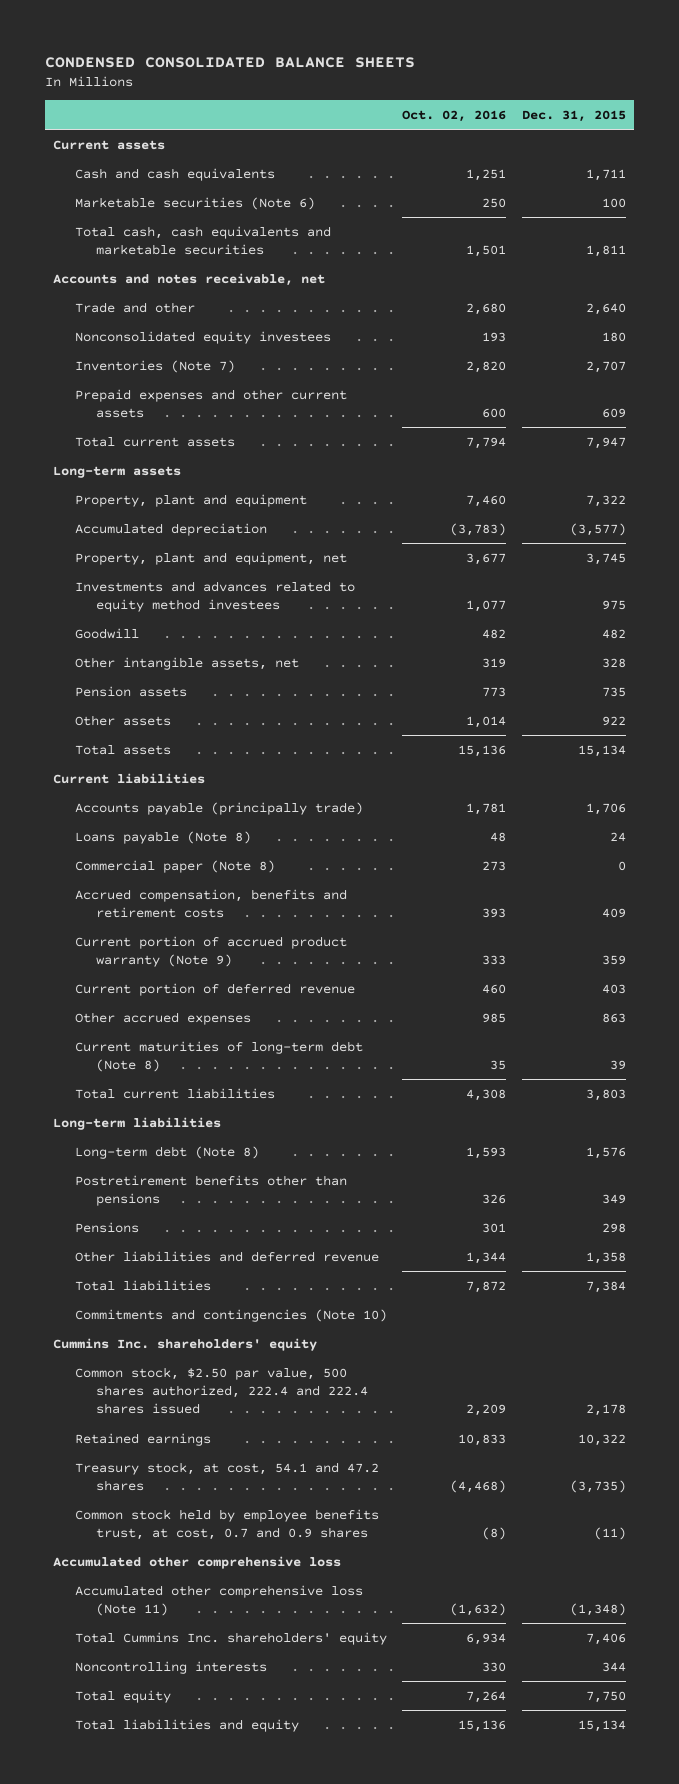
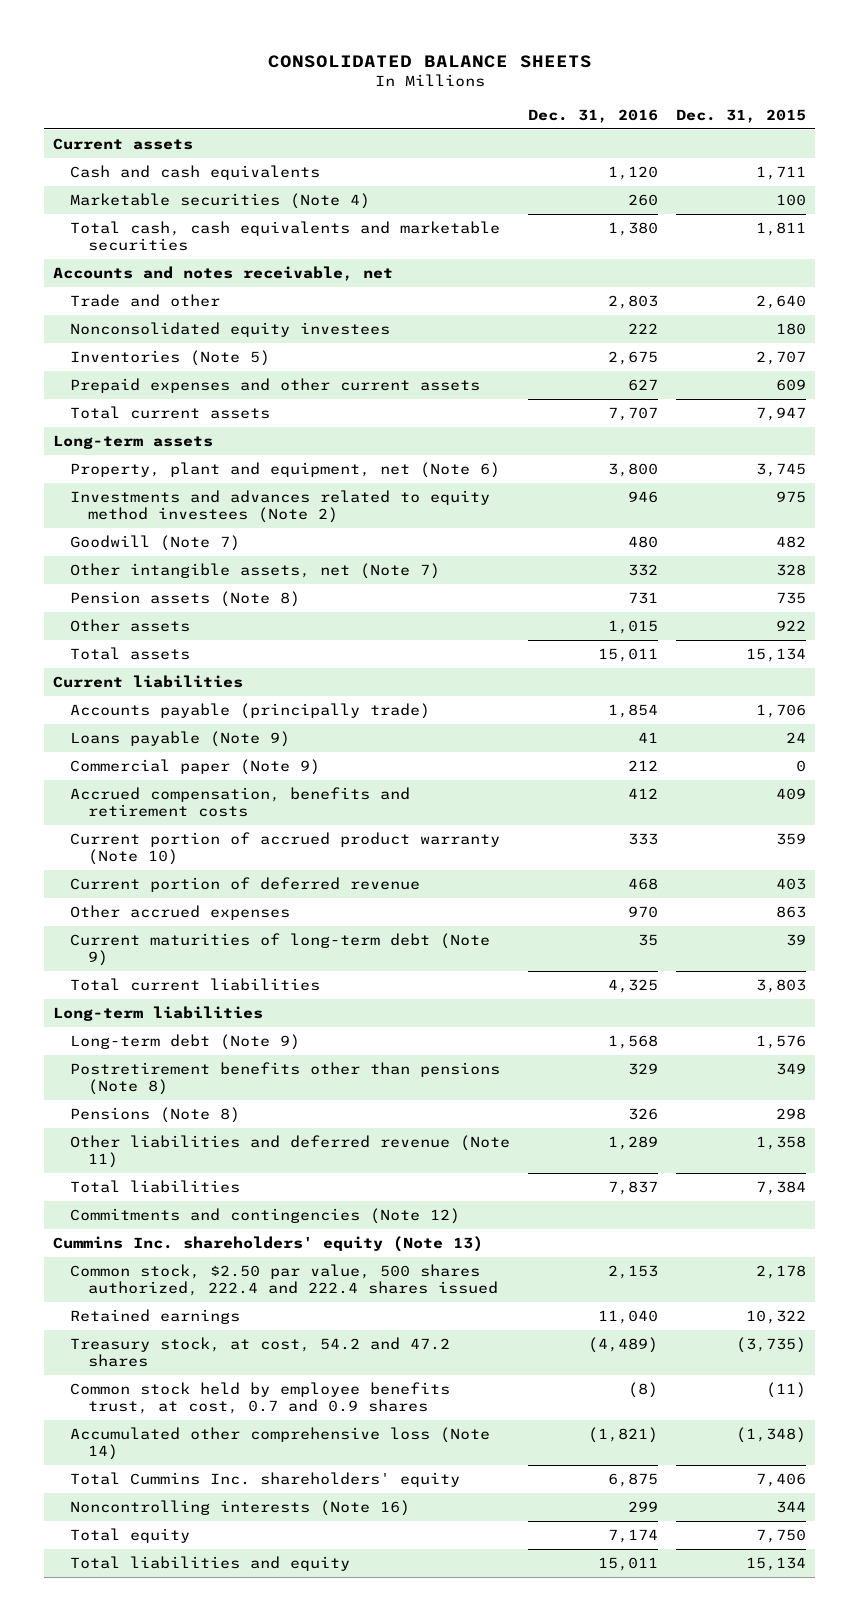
[44,56,415,68] CONDENSED CONSOLIDATED BALANCE SHEETS -> [267,54,592,68] CONSOLIDATED BALANCE SHEETS
[402,109,507,122] Oct. 02, 2016 -> none
none -> [528,108,659,123] Dec. 31, 2016
[74,196,315,210] Marketable securities (Note 6) -> [70,193,371,210] Marketable securities (Note 4)
[74,359,235,373] Inventories (Note 7) -> [70,350,271,367] Inventories (Note 5)
[74,493,307,507] Property, plant and equipment -> none
[74,522,267,536] Accumulated depreciation -> none
[74,551,347,565] Property, plant and equipment, net -> [70,462,501,479] Property, plant and equipment, net (Note 6)
[74,580,355,612] Investments and advances related to equity method investees -> [70,490,491,524] Investments and advances related to equity method investees (Note 2)
[74,627,139,639] Goodwill -> [70,535,241,552] Goodwill (Note 7)
[74,656,299,670] Other intangible assets, net -> [70,563,441,580] Other intangible assets, net (Note 7)
[74,685,187,697] Pension assets -> [70,591,301,608] Pension assets (Note 8)
[74,830,251,844] Loans payable (Note 8) -> [70,731,291,748] Loans payable (Note 9)
[74,859,275,873] Commercial paper (Note 8) -> [70,759,321,776] Commercial paper (Note 9)
[74,935,347,967] Current portion of accrued product warranty (Note 9) -> [70,832,501,866] Current portion of accrued product warranty (Note 10)
[74,1040,363,1072] Current maturities of long-term debt (Note 8) -> [70,933,491,967] Current maturities of long-term debt (Note 9)
[74,1145,259,1159] Long-term debt (Note 8) -> [70,1034,301,1051] Long-term debt (Note 9)
[74,1174,347,1206] Postretirement benefits other than pensions -> [70,1062,501,1096] Postretirement benefits other than pensions (Note 8)
[74,1221,139,1233] Pensions -> [70,1107,241,1124] Pensions (Note 8)
[74,1250,379,1262] Other liabilities and deferred revenue -> [70,1135,511,1169] Other liabilities and deferred revenue (Note 11)
[74,1308,387,1322] Commitments and contingencies (Note 10) -> [70,1208,461,1225] Commitments and contingencies (Note 12)
[52,1337,317,1351] Cummins Inc. shareholders' equity -> [53,1236,484,1253] Cummins Inc. shareholders' equity (Note 13)
[74,1461,379,1491] Treasury stock, at cost, 54.1 and 47.2 shares -> [70,1337,451,1368] Treasury stock, at cost, 54.2 and 47.2 shares
[52,1555,341,1569] Accumulated other comprehensive loss -> none
[74,1584,363,1616] Accumulated other comprehensive loss (Note 11) -> [70,1427,491,1461] Accumulated other comprehensive loss (Note 14)
[74,1660,267,1674] Noncontrolling interests -> [70,1500,411,1517] Noncontrolling interests (Note 16)

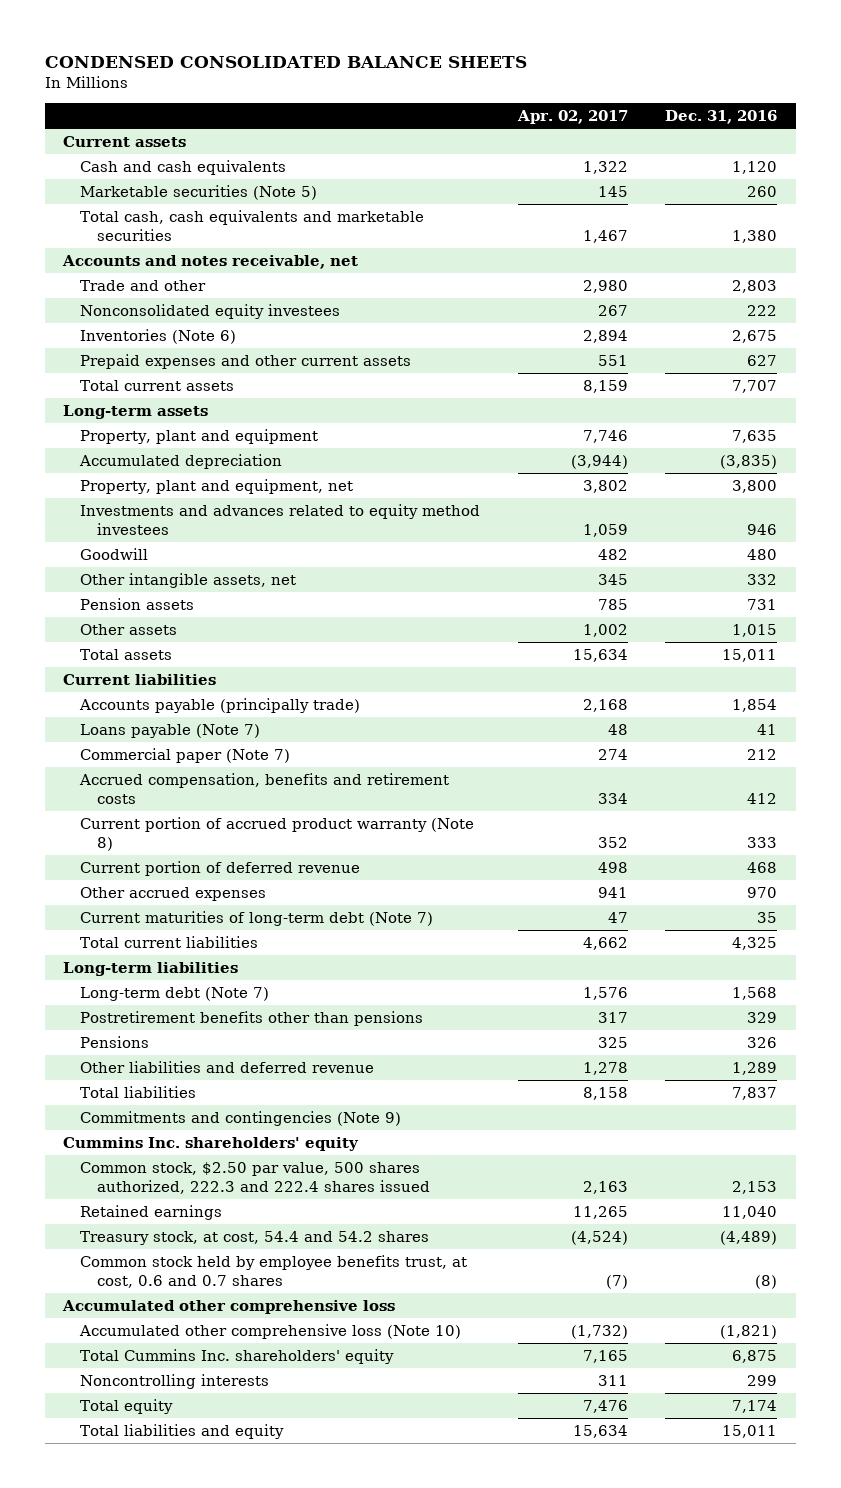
[267,54,592,68] CONSOLIDATED BALANCE SHEETS -> [44,55,527,68] CONDENSED CONSOLIDATED BALANCE SHEETS
[675,108,806,123] Dec. 31, 2015 -> none
none -> [516,109,628,124] Apr. 02, 2017
[70,193,371,210] Marketable securities (Note 4) -> [80,185,318,201] Marketable securities (Note 5)
[70,350,271,367] Inventories (Note 5) -> [80,329,237,345] Inventories (Note 6)
none -> [80,429,319,445] Property, plant and equipment
none -> [79,454,283,470] Accumulated depreciation
[70,462,501,479] Property, plant and equipment, net (Note 6) -> [80,479,354,495] Property, plant and equipment, net
[70,490,491,524] Investments and advances related to equity method investees (Note 2) -> [80,504,481,535] Investments and advances related to equity method investees
[70,535,241,552] Goodwill (Note 7) -> [80,548,149,561] Goodwill
[70,563,441,580] Other intangible assets, net (Note 7) -> [80,573,297,589] Other intangible assets, net
[70,591,301,608] Pension assets (Note 8) -> [80,598,195,611] Pension assets
[70,731,291,748] Loans payable (Note 9) -> [80,724,261,739] Loans payable (Note 7)
[70,759,321,776] Commercial paper (Note 9) -> [80,748,291,764] Commercial paper (Note 7)
[70,832,501,866] Current portion of accrued product warranty (Note 10) -> [80,817,475,851] Current portion of accrued product warranty (Note 8)
[70,933,491,967] Current maturities of long-term debt (Note 9) -> [80,911,434,927] Current maturities of long-term debt (Note 7)
[70,1034,301,1051] Long-term debt (Note 9) -> [80,987,270,1002] Long-term debt (Note 7)
[70,1062,501,1096] Postretirement benefits other than pensions (Note 8) -> [80,1011,424,1027] Postretirement benefits other than pensions
[70,1107,241,1124] Pensions (Note 8) -> [80,1036,150,1049] Pensions
[70,1135,511,1169] Other liabilities and deferred revenue (Note 11) -> [80,1061,375,1074] Other liabilities and deferred revenue
[70,1208,461,1225] Commitments and contingencies (Note 12) -> [80,1111,402,1127] Commitments and contingencies (Note 9)
[53,1236,484,1253] Cummins Inc. shareholders' equity (Note 13) -> [63,1137,360,1152] Cummins Inc. shareholders' equity
[70,1264,498,1297] Common stock, $2.50 par value, 500 shares authorized, 222.4 and 222.4 shares issued -> [80,1162,430,1194] Common stock, $2.50 par value, 500 shares authorized, 222.3 and 222.4 shares issued
[70,1337,451,1368] Treasury stock, at cost, 54.2 and 47.2 shares -> [80,1231,430,1246] Treasury stock, at cost, 54.4 and 54.2 shares
[70,1382,451,1415] Common stock held by employee benefits trust, at cost, 0.7 and 0.9 shares -> [80,1255,468,1288] Common stock held by employee benefits trust, at cost, 0.6 and 0.7 shares
none -> [62,1300,396,1315] Accumulated other comprehensive loss
[70,1427,491,1461] Accumulated other comprehensive loss (Note 14) -> [79,1324,462,1340] Accumulated other comprehensive loss (Note 10)
[70,1500,411,1517] Noncontrolling interests (Note 16) -> [80,1374,270,1390] Noncontrolling interests

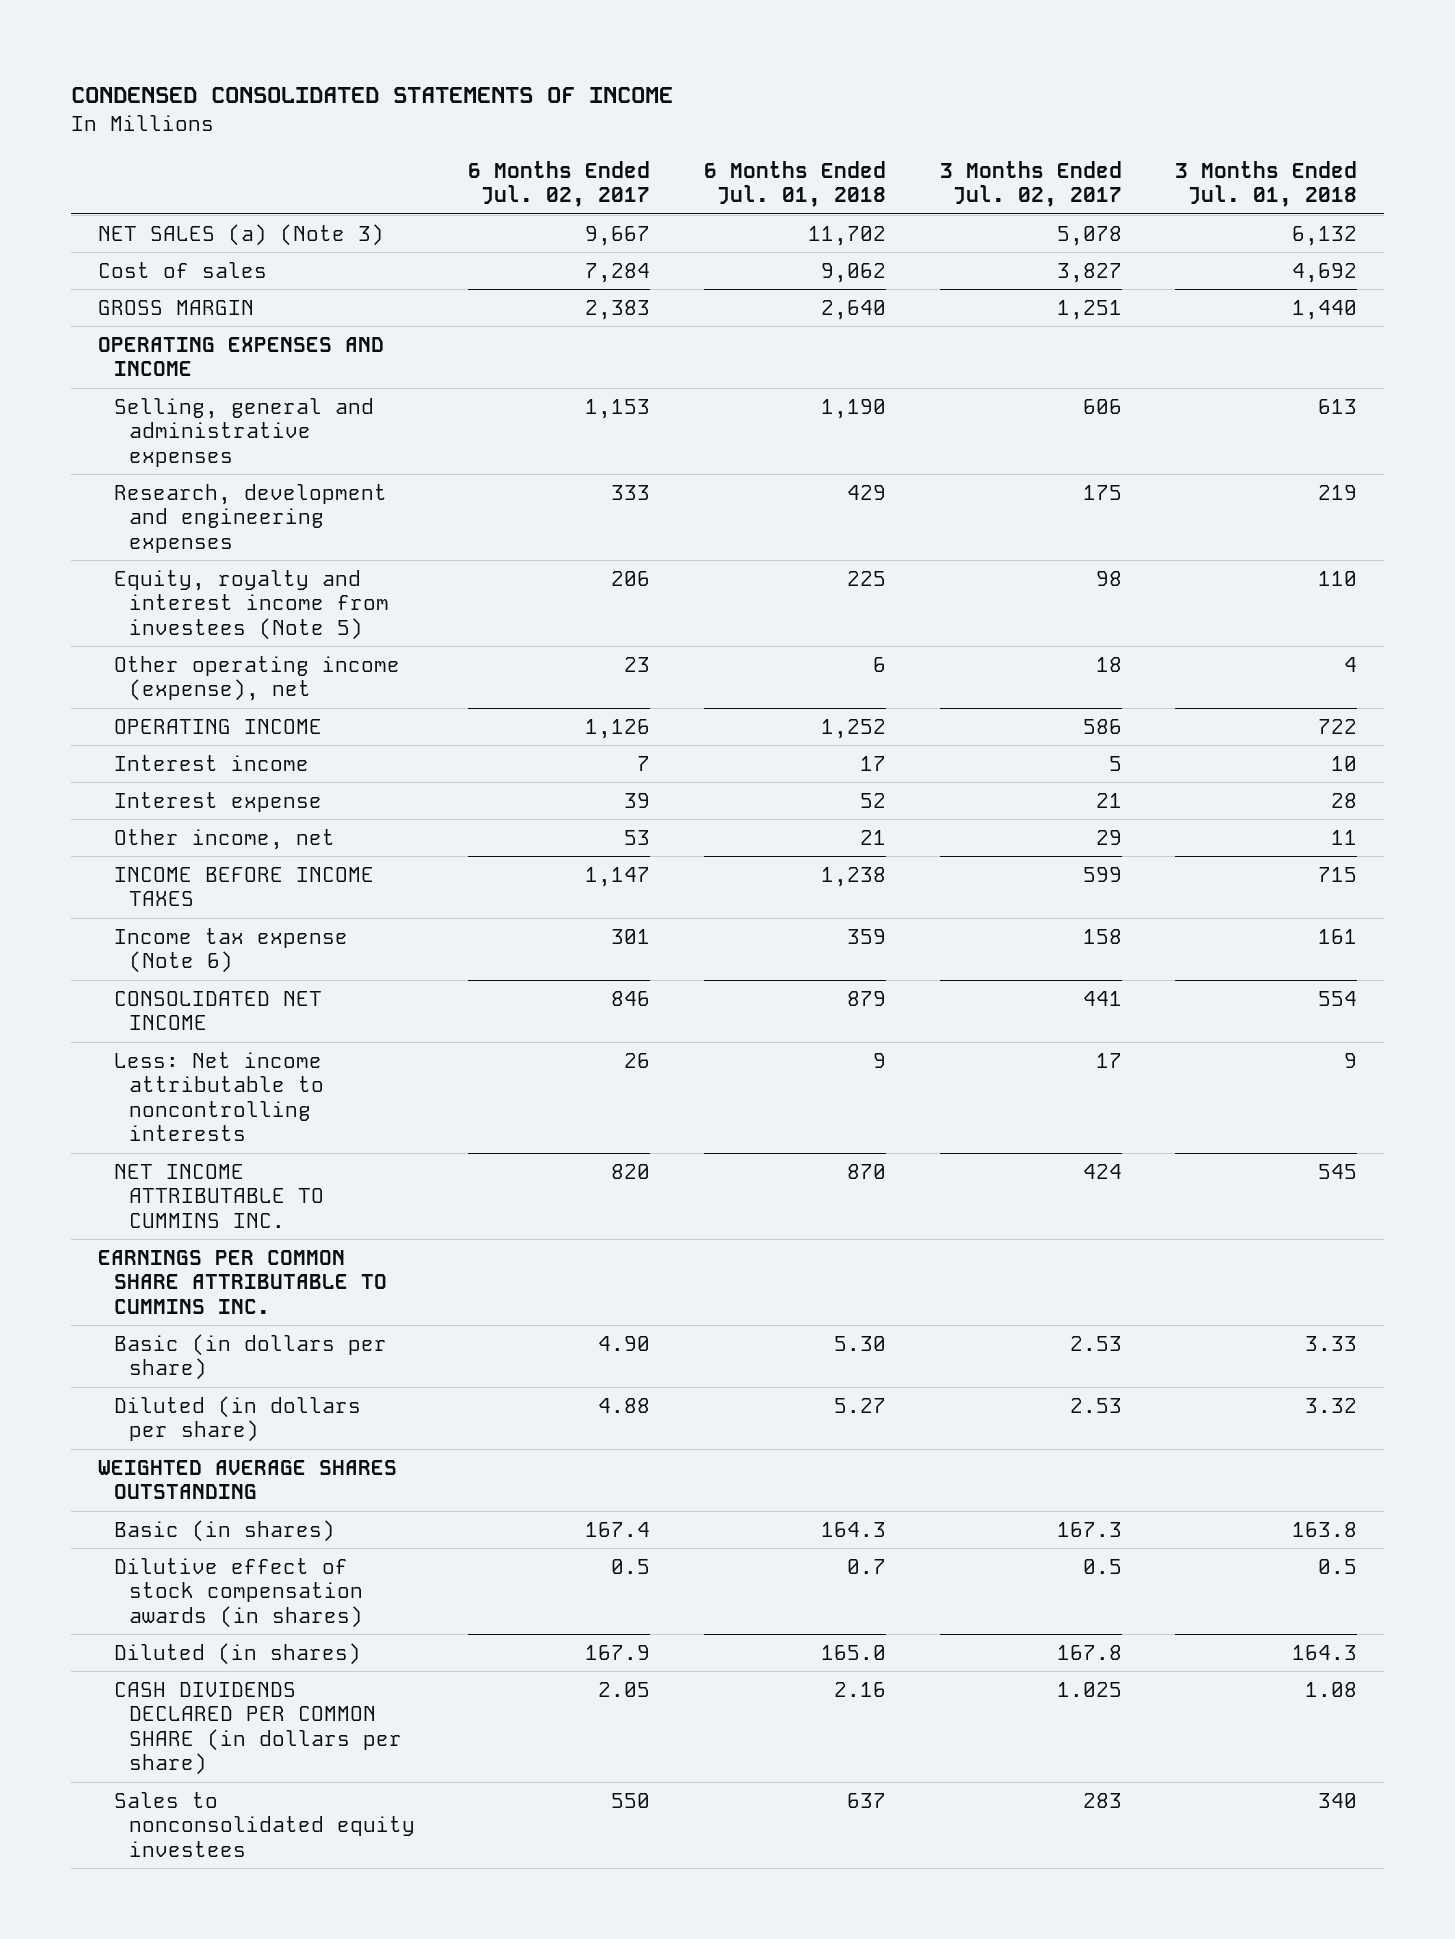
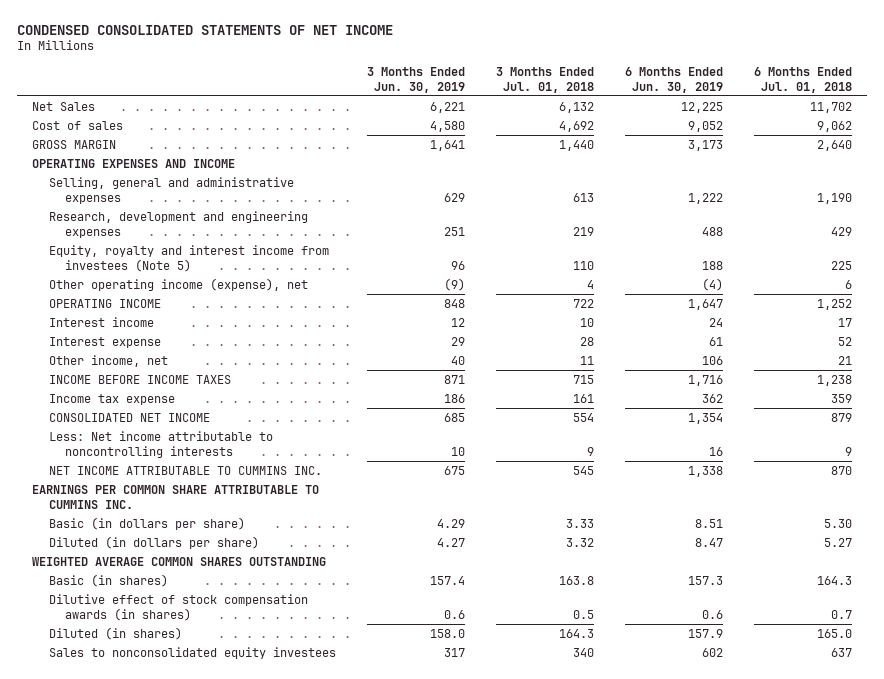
[71,87,674,104] CONDENSED CONSOLIDATED STATEMENTS OF INCOME -> [16,24,393,35] CONDENSED CONSOLIDATED STATEMENTS OF NET INCOME
[468,160,651,208] 6 Months Ended Jul. 02, 2017 -> none
[939,160,1122,208] 3 Months Ended Jul. 02, 2017 -> none
none -> [366,66,465,93] 3 Months Ended Jun. 30, 2019
none -> [624,66,723,93] 6 Months Ended Jun. 30, 2019
[98,223,385,246] NET SALES (a) (Note 3) -> [32,101,96,111] Net Sales
[113,927,348,974] Income tax expense (Note 6) -> [48,393,175,405] Income tax expense
[98,1459,398,1500] WEIGHTED AVERAGE SHARES OUTSTANDING -> [32,556,327,566] WEIGHTED AVERAGE COMMON SHARES OUTSTANDING
[113,1681,402,1776] CASH DIVIDENDS DECLARED PER COMMON SHARE (in dollars per share) -> none

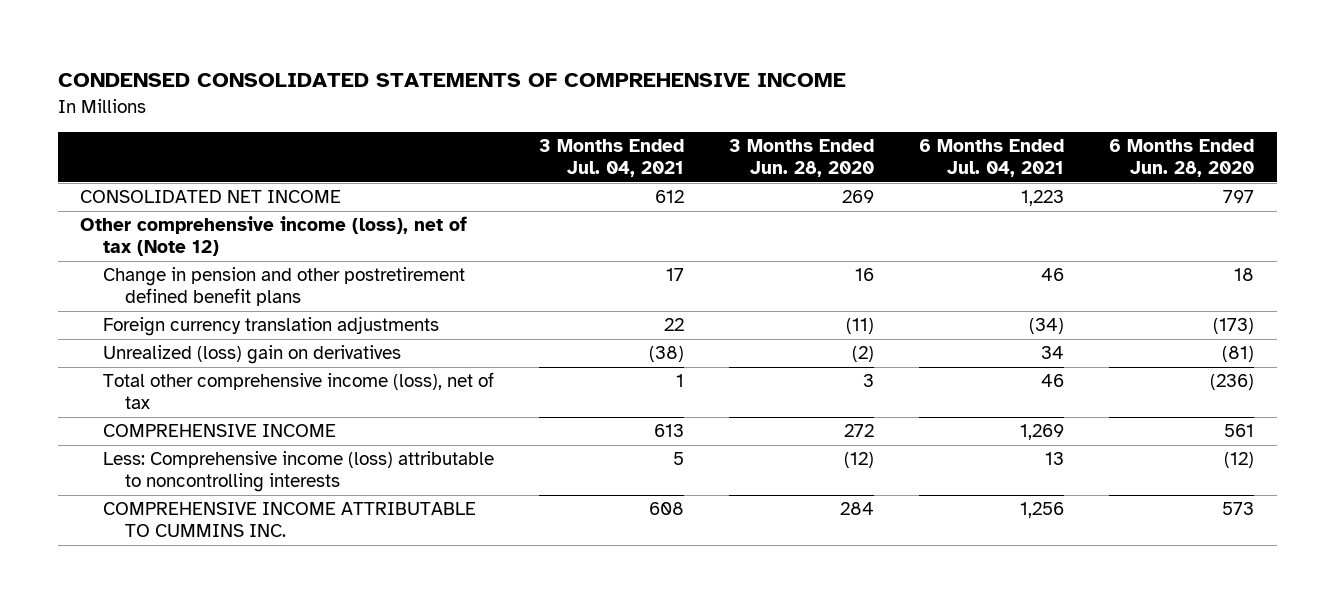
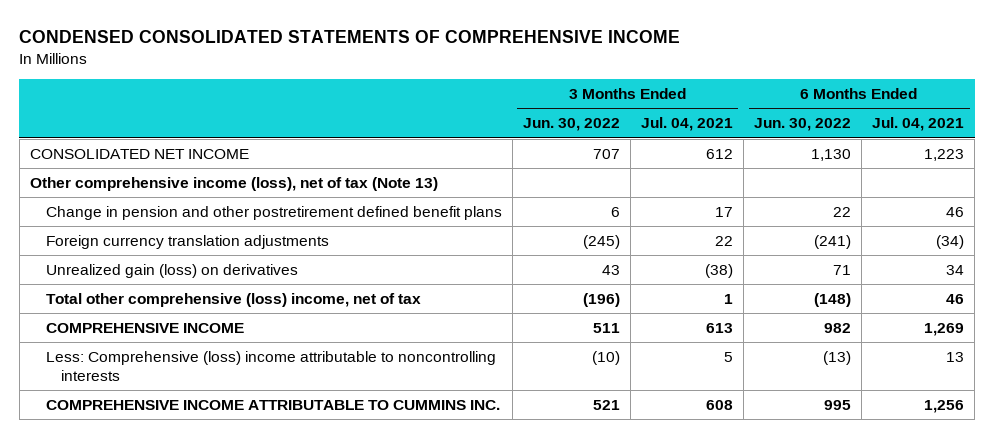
[729,139,875,178] 3 Months Ended Jun. 28, 2020 -> none
[1109,139,1255,178] 6 Months Ended Jun. 28, 2020 -> none
none -> [522,118,620,132] Jun. 30, 2022
none -> [754,118,852,132] Jun. 30, 2022
[80,216,468,257] Other comprehensive income (loss), net of tax (Note 12) -> [29,176,438,191] Other comprehensive income (loss), net of tax (Note 13)
[102,345,401,365] Unrealized (loss) gain on derivatives -> [45,263,298,278] Unrealized gain (loss) on derivatives
[102,372,494,410] Total other comprehensive income (loss), net of tax -> [45,292,421,307] Total other comprehensive (loss) income, net of tax
[102,451,494,493] Less: Comprehensive income (loss) attributable to noncontrolling interests -> [45,350,496,381] Less: Comprehensive (loss) income attributable to noncontrolling interests

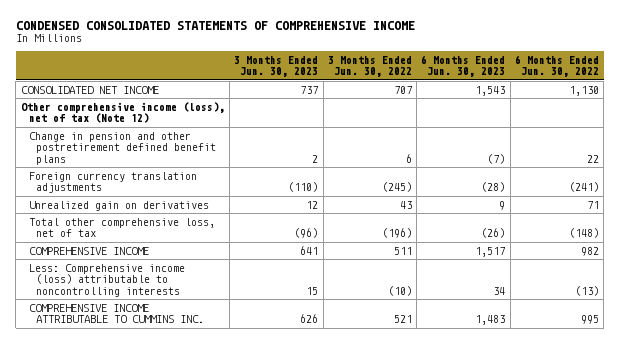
[640,117,733,132] Jul. 04, 2021 -> none
[872,117,965,132] Jul. 04, 2021 -> none
none -> [234,55,319,78] 3 Months Ended Jun. 30, 2023
none -> [421,54,506,78] 6 Months Ended Jun. 30, 2023
[29,176,438,191] Other comprehensive income (loss), net of tax (Note 13) -> [20,101,225,124] Other comprehensive income (loss), net of tax (Note 12)
[45,263,298,278] Unrealized gain (loss) on derivatives -> [28,200,209,211] Unrealized gain on derivatives
[45,292,421,307] Total other comprehensive (loss) income, net of tax -> [28,217,215,238] Total other comprehensive loss, net of tax
[45,350,496,381] Less: Comprehensive (loss) income attributable to noncontrolling interests -> [28,263,185,297] Less: Comprehensive income (loss) attributable to noncontrolling interests

